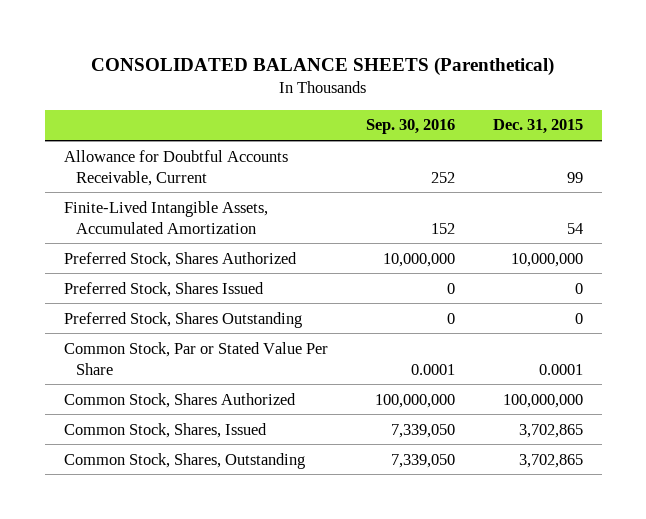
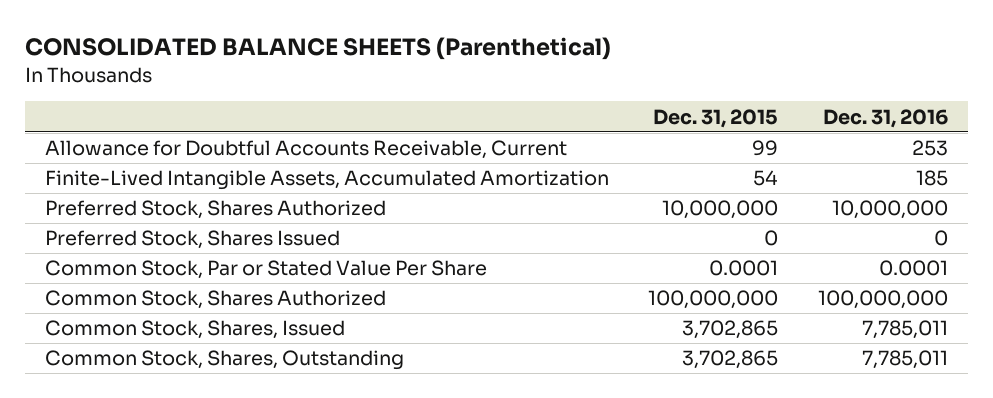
[365,119,455,135] Sep. 30, 2016 -> none
none -> [823,108,949,128] Dec. 31, 2016
[63,311,302,328] Preferred Stock, Shares Outstanding -> none

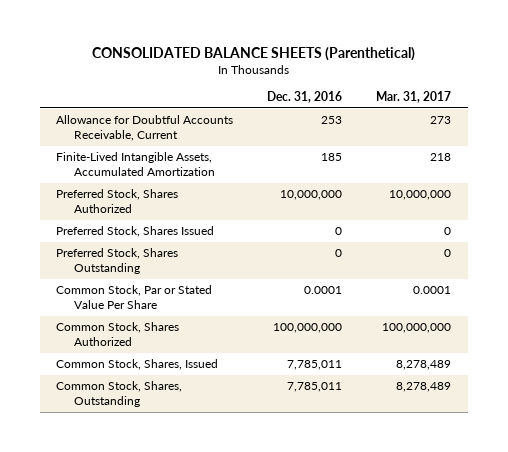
[653,108,779,128] Dec. 31, 2015 -> none
none -> [376,90,452,103] Mar. 31, 2017
none -> [56,248,179,275] Preferred Stock, Shares Outstanding

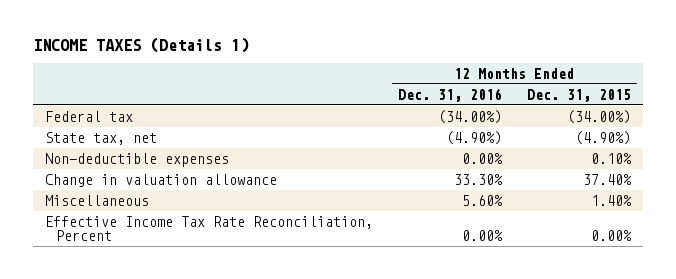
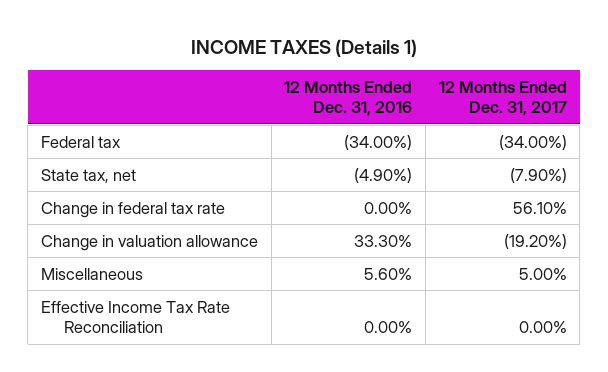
[526,88,631,102] Dec. 31, 2015 -> none
none -> [438,81,567,117] 12 Months Ended Dec. 31, 2017
[45,152,230,167] Non-deductible expenses -> none
none -> [41,201,226,218] Change in federal tax rate
[45,215,374,242] Effective Income Tax Rate Reconciliation, Percent -> [41,300,231,334] Effective Income Tax Rate Reconciliation

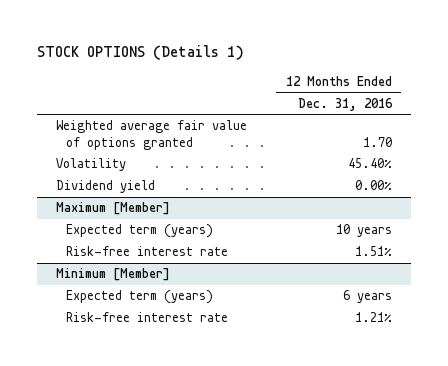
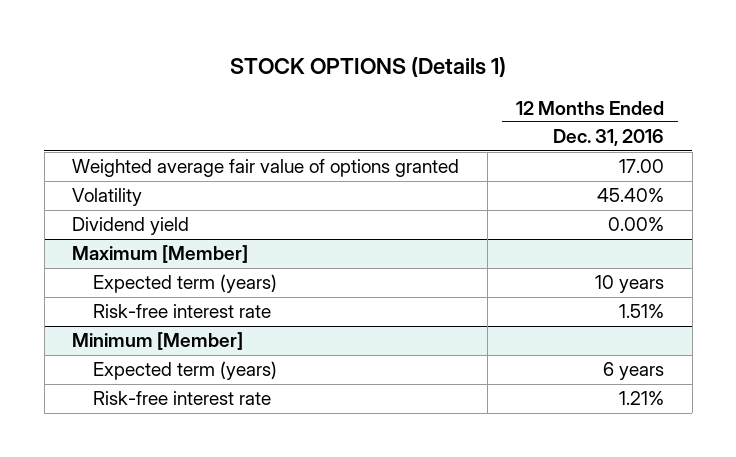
[362,136,392,147] 1.70 -> [618,159,664,174] 17.00

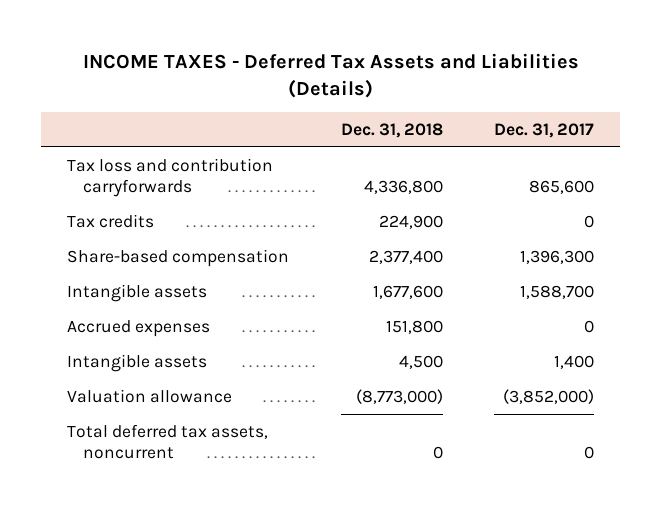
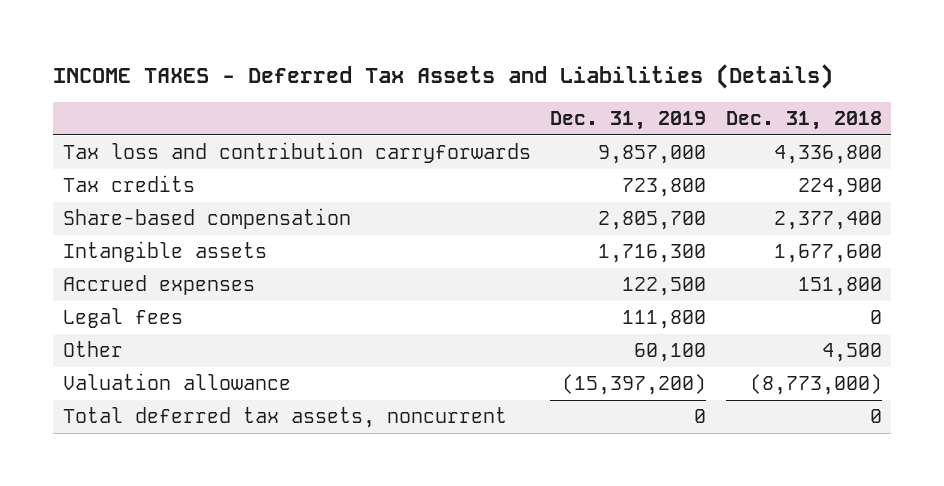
[494,122,595,138] Dec. 31, 2017 -> none
none -> [550,111,707,131] Dec. 31, 2019
none -> [62,308,183,329] Legal fees
[66,353,207,372] Intangible assets -> [62,341,123,358] Other

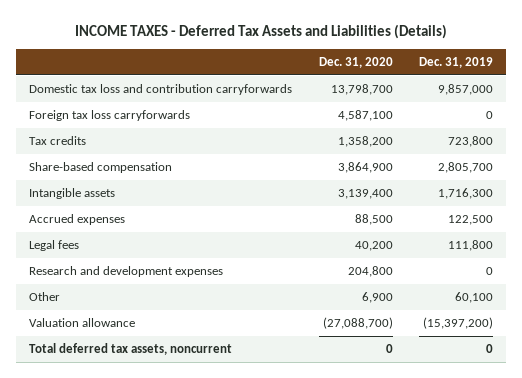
[725,111,882,131] Dec. 31, 2018 -> none
none -> [318,57,393,69] Dec. 31, 2020
[62,142,531,164] Tax loss and contribution carryforwards -> [28,84,292,96] Domestic tax loss and contribution carryforwards
none -> [28,110,190,122] Foreign tax loss carryforwards
none -> [28,266,223,278] Research and development expenses

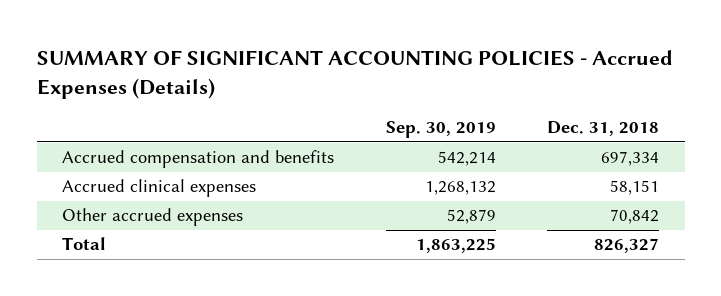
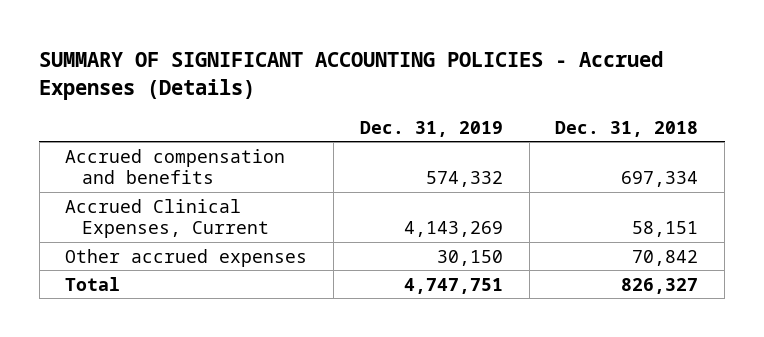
[385,121,496,139] Sep. 30, 2019 -> none
none -> [359,120,503,137] Dec. 31, 2019
[62,179,257,198] Accrued clinical expenses -> [65,198,270,239] Accrued Clinical Expenses, Current

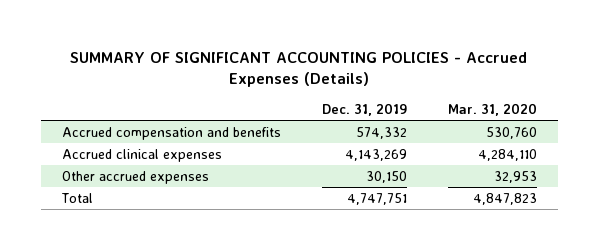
[555,120,699,137] Dec. 31, 2018 -> none
none -> [448,103,538,117] Mar. 31, 2020
[65,198,270,239] Accrued Clinical Expenses, Current -> [61,148,222,162] Accrued clinical expenses

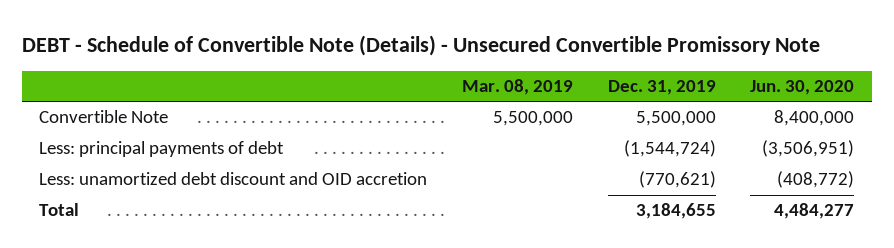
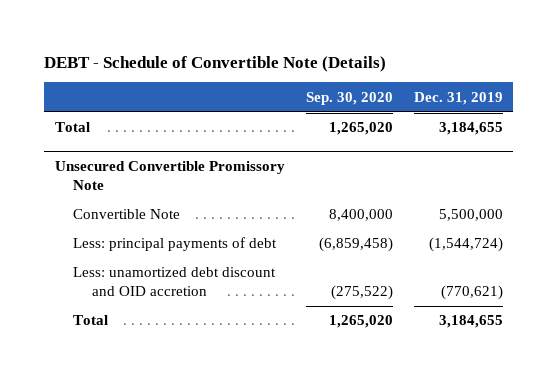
[21,34,820,56] DEBT - Schedule of Convertible Note (Details) - Unsecured Convertible Promissory Note -> [44,55,387,72] DEBT - Schedule of Convertible Note (Details)
[461,79,573,96] Mar. 08, 2019 -> none
[750,80,855,96] Jun. 30, 2020 -> none
none -> [305,91,393,105] Sep. 30, 2020
none -> [54,122,90,133] Total
none -> [54,160,285,190] Unsecured Convertible Promissory Note

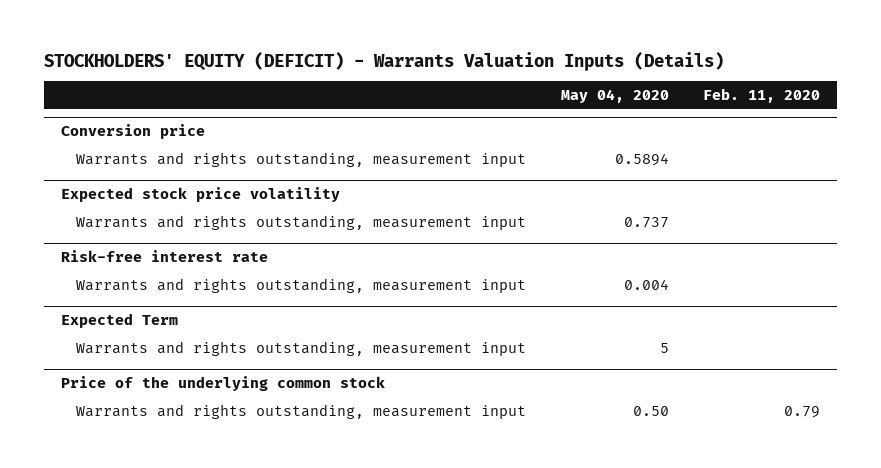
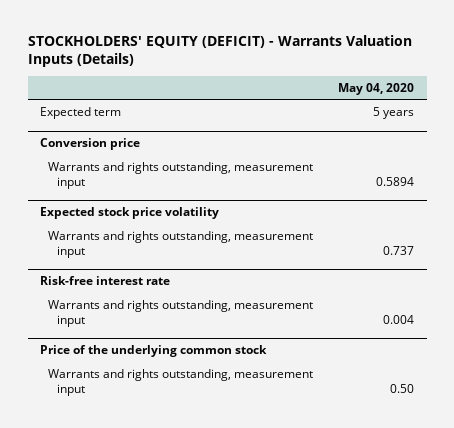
[703,87,821,103] Feb. 11, 2020 -> none
none -> [40,107,122,120] Expected term
[61,313,179,329] Expected Term -> none
[76,340,527,356] Warrants and rights outstanding, measurement input -> none

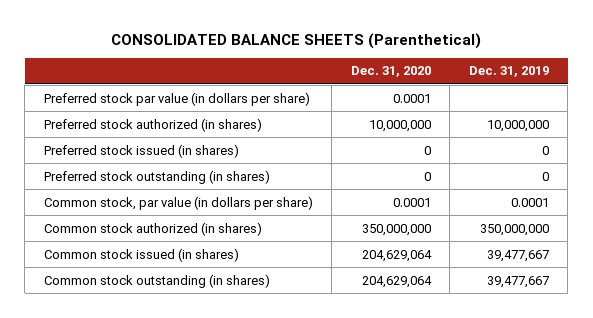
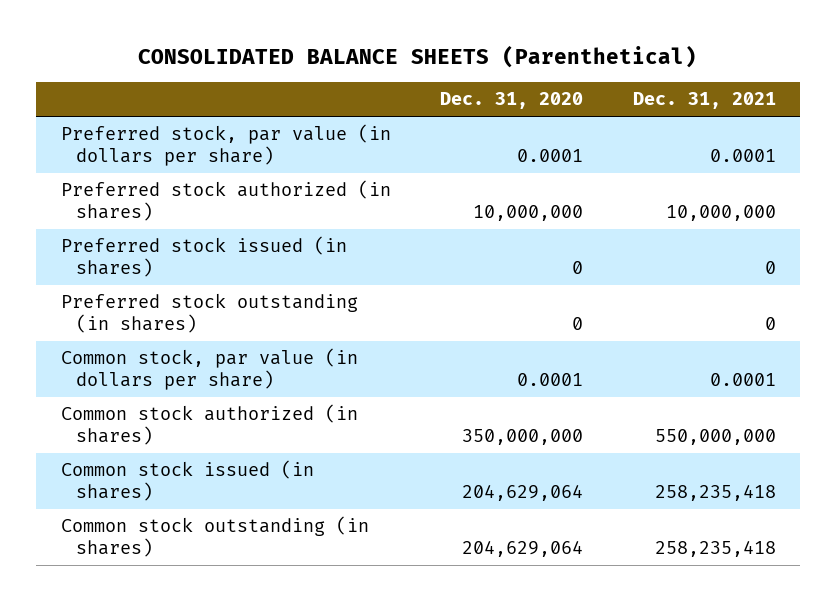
[468,66,549,78] Dec. 31, 2019 -> none
none -> [632,92,776,110] Dec. 31, 2021
[43,91,310,106] Preferred stock par value (in dollars per share) -> [60,124,391,167] Preferred stock, par value (in dollars per share)

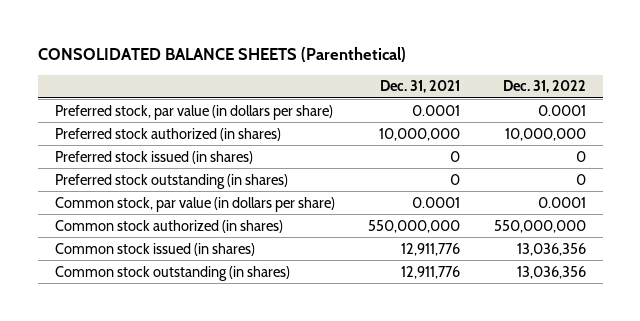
[440,92,584,110] Dec. 31, 2020 -> none
none -> [502,80,586,94] Dec. 31, 2022
[654,485,776,502] 258,235,418 -> [401,242,461,256] 12,911,776
[654,541,776,558] 258,235,418 -> [401,265,461,279] 12,911,776

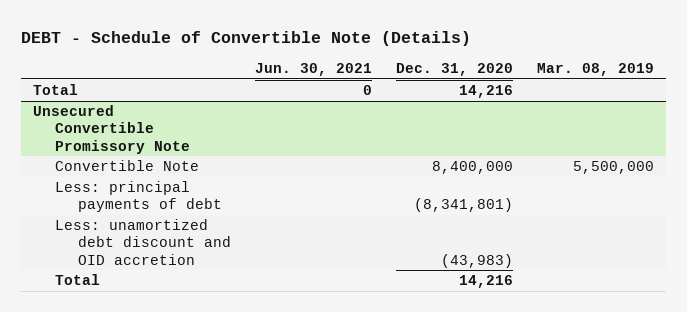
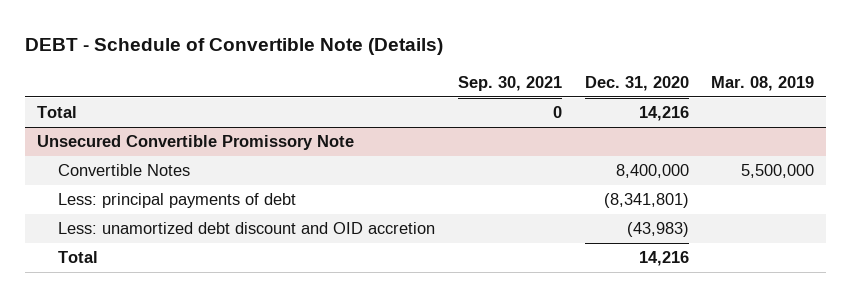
[254,62,372,76] Jun. 30, 2021 -> none
none -> [457,75,562,91] Sep. 30, 2021
[55,160,200,172] Convertible Note -> [57,164,190,177] Convertible Notes

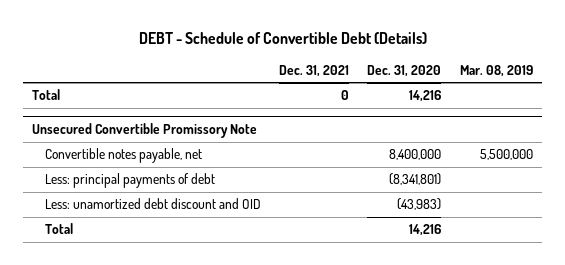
[25,37,444,55] DEBT - Schedule of Convertible Note (Details) -> [138,31,427,44] DEBT - Schedule of Convertible Debt (Details)
[457,75,562,91] Sep. 30, 2021 -> none
none -> [279,64,350,77] Dec. 31, 2021
[57,164,190,177] Convertible Notes -> [44,148,202,164] Convertible notes payable, net
[57,222,435,235] Less: unamortized debt discount and OID accretion -> [44,198,261,210] Less: unamortized debt discount and OID

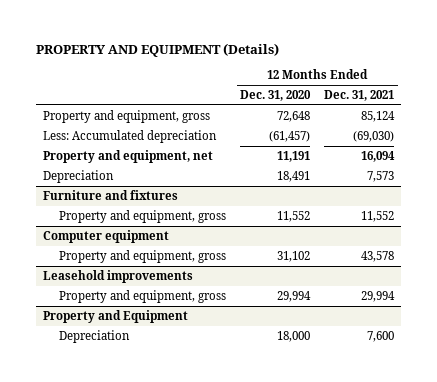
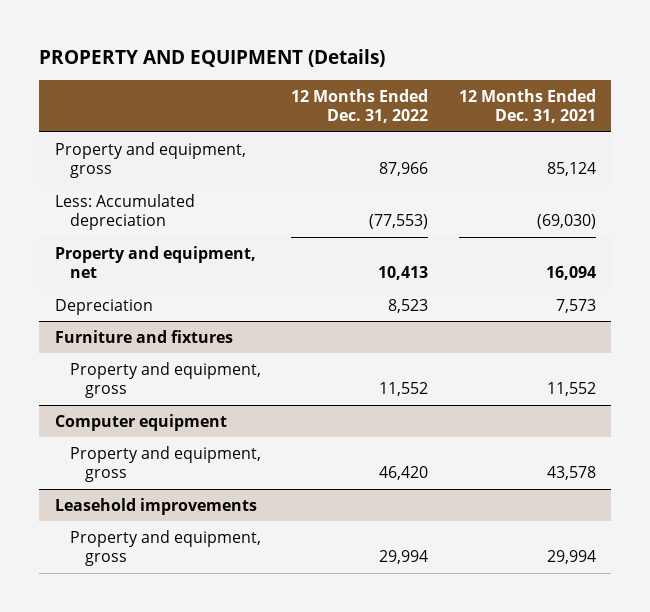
[240,90,312,102] Dec. 31, 2020 -> none
none -> [291,88,429,124] 12 Months Ended Dec. 31, 2022
[43,309,189,323] Property and Equipment -> none
[59,329,131,343] Depreciation -> none

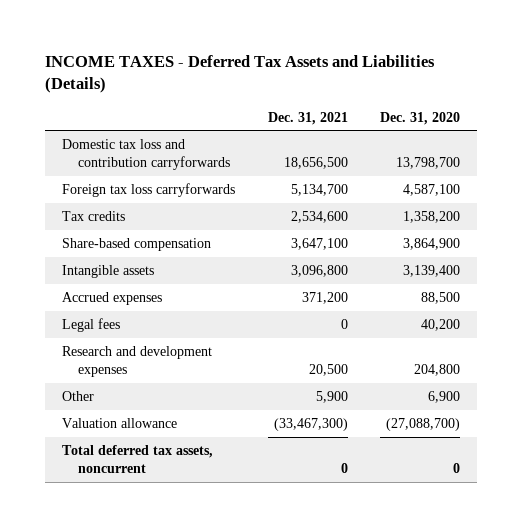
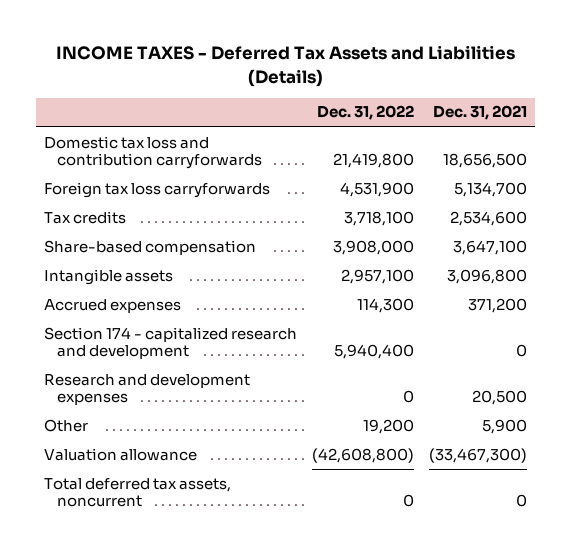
[380,111,461,125] Dec. 31, 2020 -> none
none -> [317,105,415,121] Dec. 31, 2022
[61,318,120,333] Legal fees -> none
none -> [43,326,297,360] Section 174 - capitalized research and development

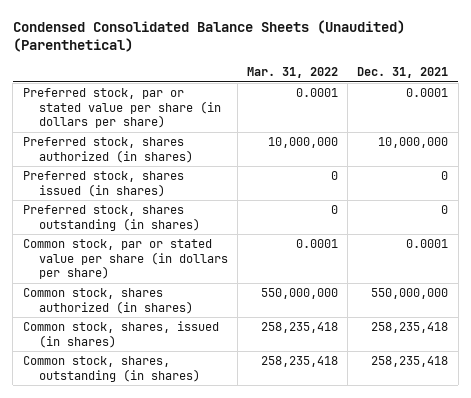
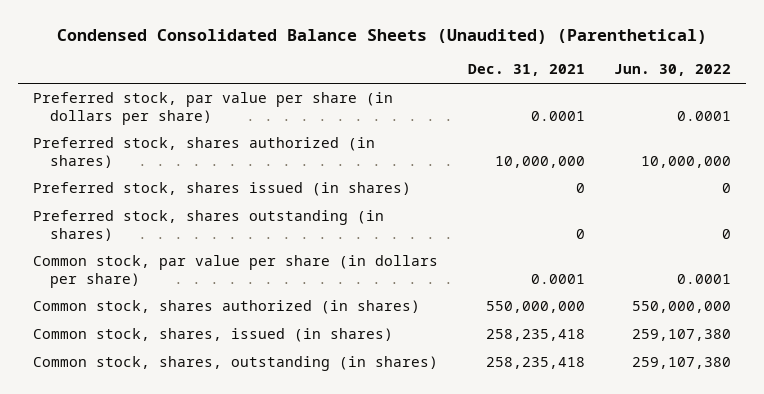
[247,67,339,79] Mar. 31, 2022 -> none
none -> [614,64,732,77] Jun. 30, 2022
[22,88,222,128] Preferred stock, par or stated value per share (in dollars per share) -> [32,92,393,125] Preferred stock, par value per share (in dollars per share)
[22,239,229,279] Common stock, par or stated value per share (in dollars per share) -> [32,255,438,288] Common stock, par value per share (in dollars per share)

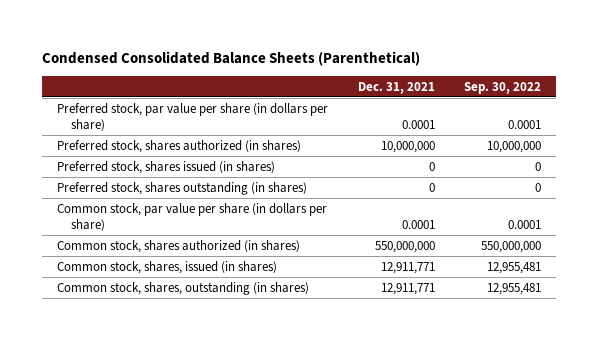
[57,28,708,44] Condensed Consolidated Balance Sheets (Unaudited) (Parenthetical) -> [42,50,421,66] Condensed Consolidated Balance Sheets (Parenthetical)
[614,64,732,77] Jun. 30, 2022 -> none
none -> [464,81,542,94] Sep. 30, 2022
[485,329,585,342] 258,235,418 -> [380,261,435,274] 12,911,771
[485,357,585,370] 258,235,418 -> [380,282,435,295] 12,911,771

